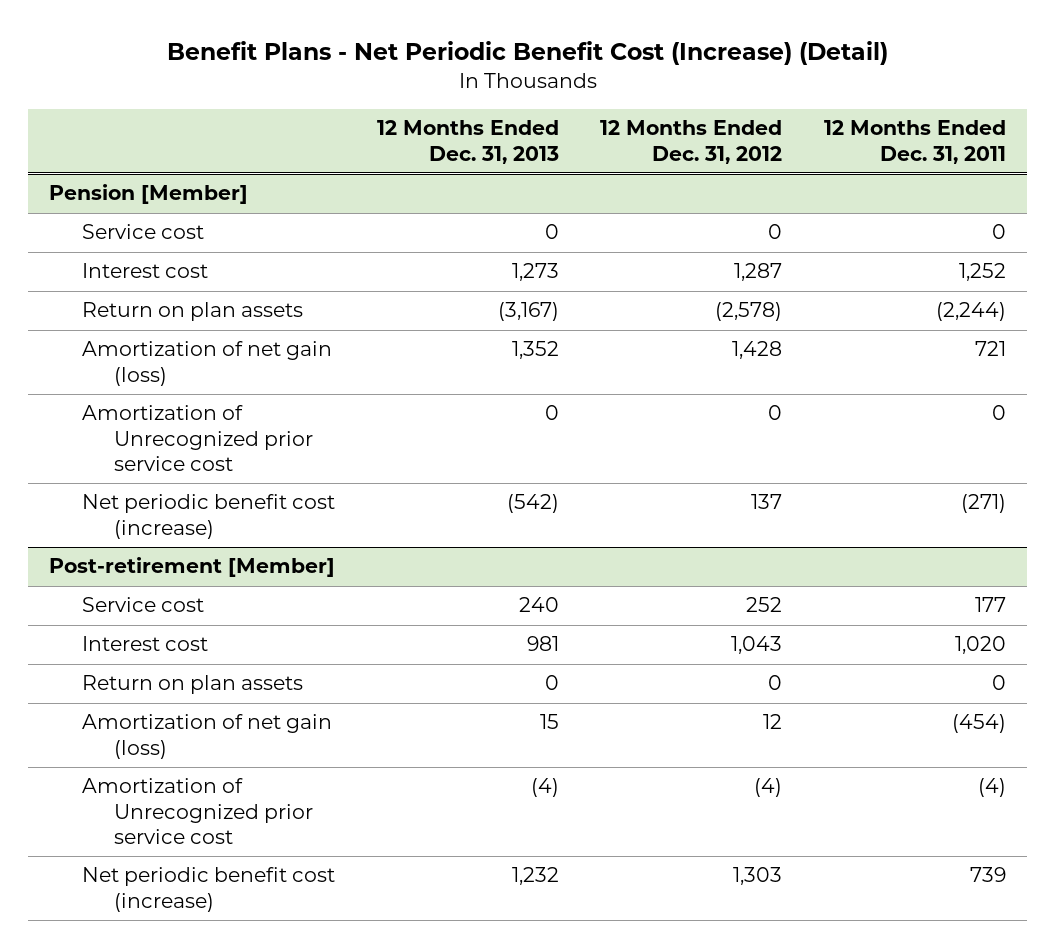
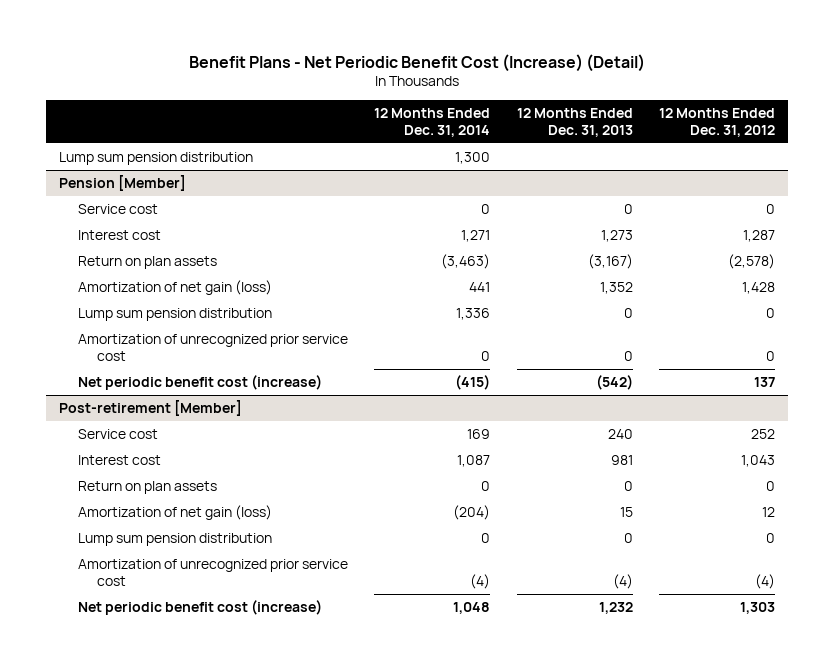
[823,120,1006,164] 12 Months Ended Dec. 31, 2011 -> none
none -> [374,108,491,137] 12 Months Ended Dec. 31, 2014
none -> [59,152,254,166] Lump sum pension distribution
none -> [78,308,273,322] Lump sum pension distribution
[81,405,314,472] Amortization of Unrecognized prior service cost -> [78,334,349,361] Amortization of unrecognized prior service cost
none -> [78,533,273,547] Lump sum pension distribution
[81,778,314,845] Amortization of Unrecognized prior service cost -> [78,559,349,586] Amortization of unrecognized prior service cost

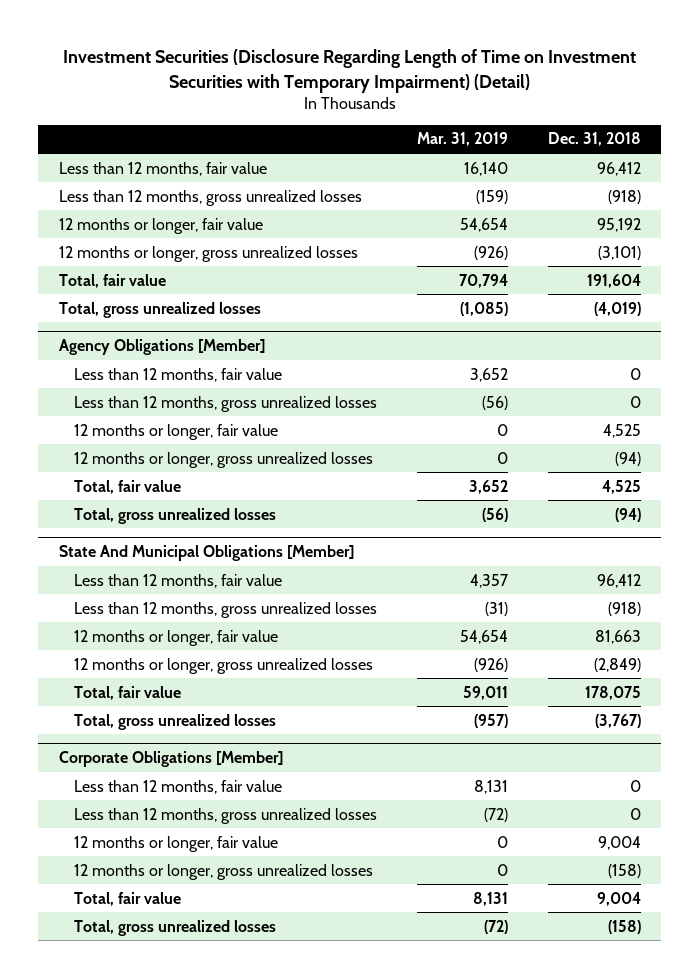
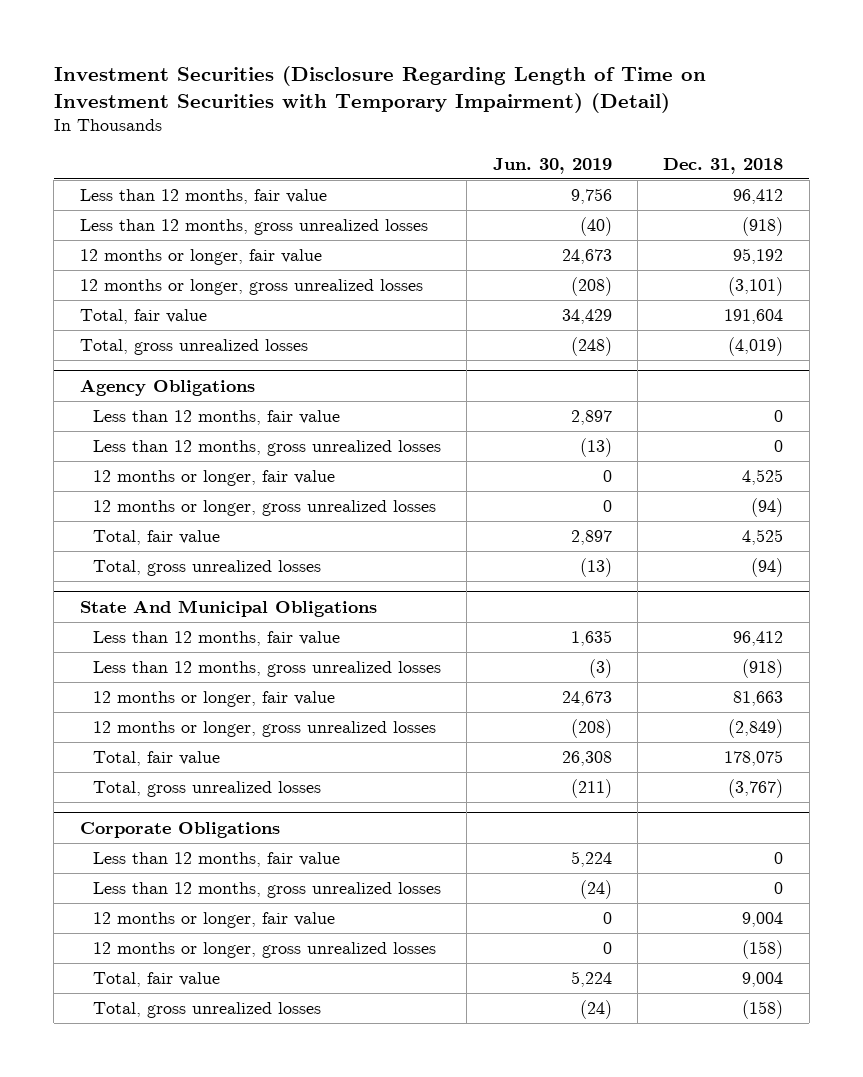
[417,132,509,147] Mar. 31, 2019 -> none
none -> [492,157,612,174] Jun. 30, 2019
[58,339,265,356] Agency Obligations [Member] -> [79,378,255,396] Agency Obligations
[58,545,354,562] State And Municipal Obligations [Member] -> [79,599,377,617] State And Municipal Obligations
[58,751,283,768] Corporate Obligations [Member] -> [79,821,280,838] Corporate Obligations

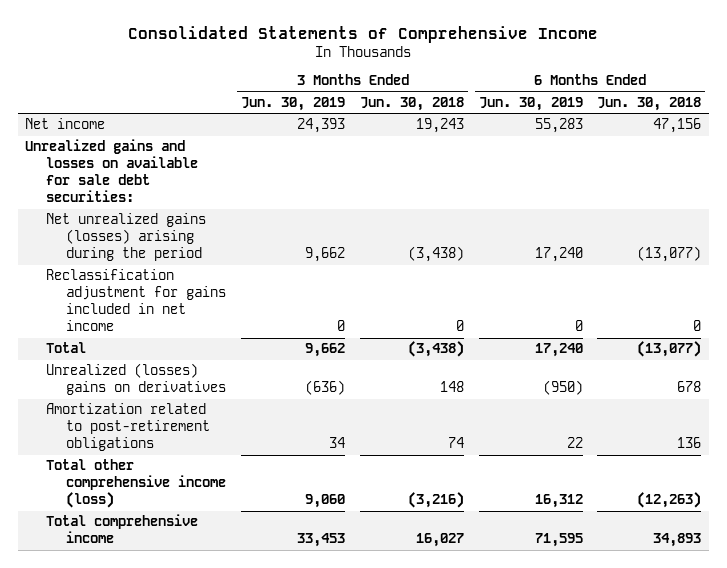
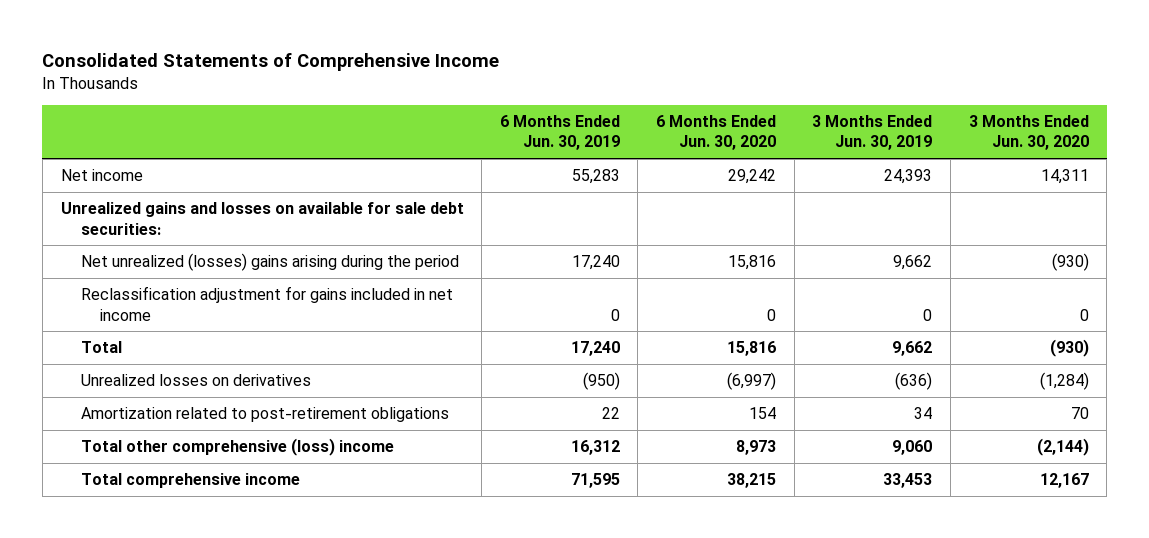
[359,96,464,111] Jun. 30, 2018 -> none
[597,96,702,111] Jun. 30, 2018 -> none
none -> [656,114,777,151] 6 Months Ended Jun. 30, 2020
none -> [968,114,1089,151] 3 Months Ended Jun. 30, 2020
[45,213,206,262] Net unrealized gains (losses) arising during the period -> [80,253,459,272] Net unrealized (losses) gains arising during the period
[45,363,227,396] Unrealized (losses) gains on derivatives -> [80,374,311,387] Unrealized losses on derivatives
[45,459,227,509] Total other comprehensive income (loss) -> [80,438,394,457] Total other comprehensive (loss) income

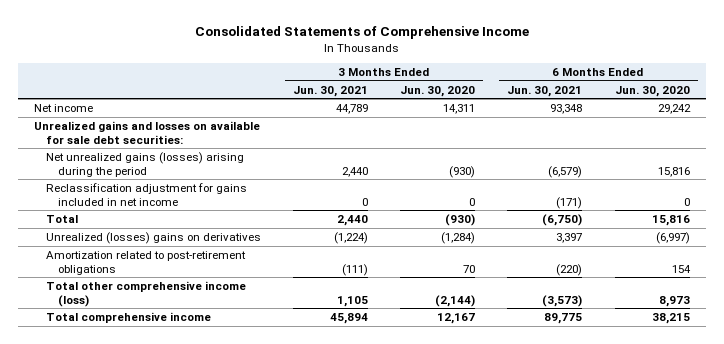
[499,114,620,151] 6 Months Ended Jun. 30, 2019 -> none
[812,114,933,151] 3 Months Ended Jun. 30, 2019 -> none
none -> [293,85,369,97] Jun. 30, 2021
none -> [507,85,583,97] Jun. 30, 2021
[80,253,459,272] Net unrealized (losses) gains arising during the period -> [45,151,244,177] Net unrealized gains (losses) arising during the period
[80,374,311,387] Unrealized losses on derivatives -> [45,231,261,244] Unrealized (losses) gains on derivatives
[80,438,394,457] Total other comprehensive (loss) income -> [45,280,246,307] Total other comprehensive income (loss)

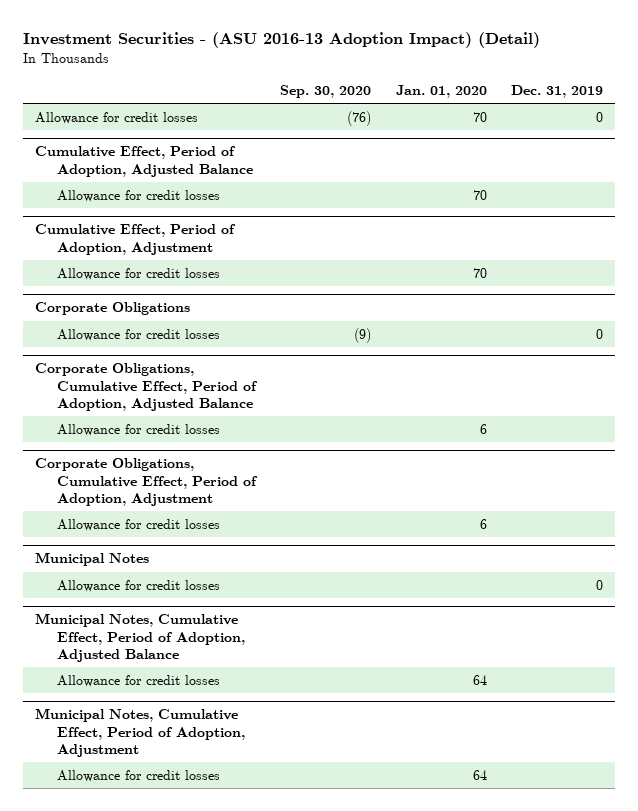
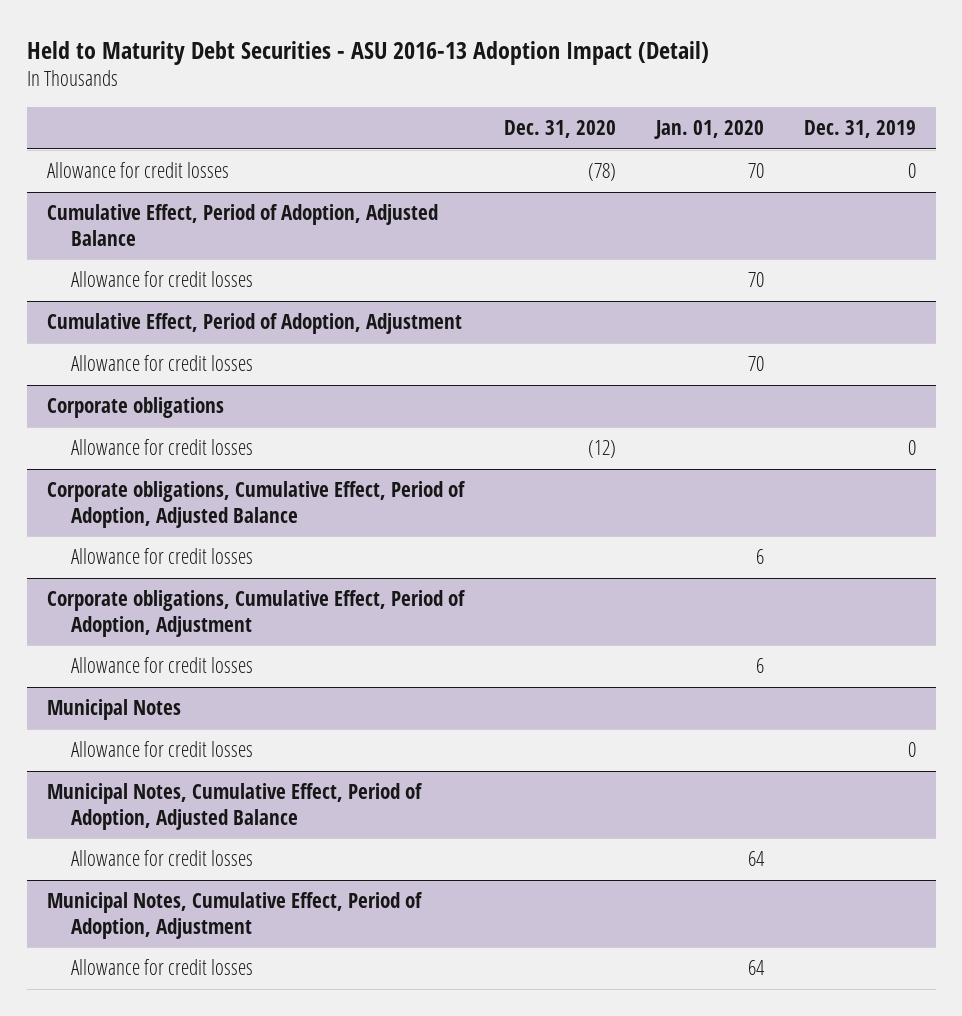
[22,32,540,49] Investment Securities - (ASU 2016-13 Adoption Impact) (Detail) -> [26,40,709,65] Held to Maturity Debt Securities - ASU 2016-13 Adoption Impact (Detail)
[280,85,372,99] Sep. 30, 2020 -> none
none -> [503,120,616,139] Dec. 31, 2020
[34,302,190,316] Corporate Obligations -> [46,397,224,419] Corporate obligations
[34,363,258,412] Corporate Obligations, Cumulative Effect, Period of Adoption, Adjusted Balance -> [46,481,466,528] Corporate obligations, Cumulative Effect, Period of Adoption, Adjusted Balance
[34,458,258,507] Corporate Obligations, Cumulative Effect, Period of Adoption, Adjustment -> [46,590,466,637] Corporate obligations, Cumulative Effect, Period of Adoption, Adjustment

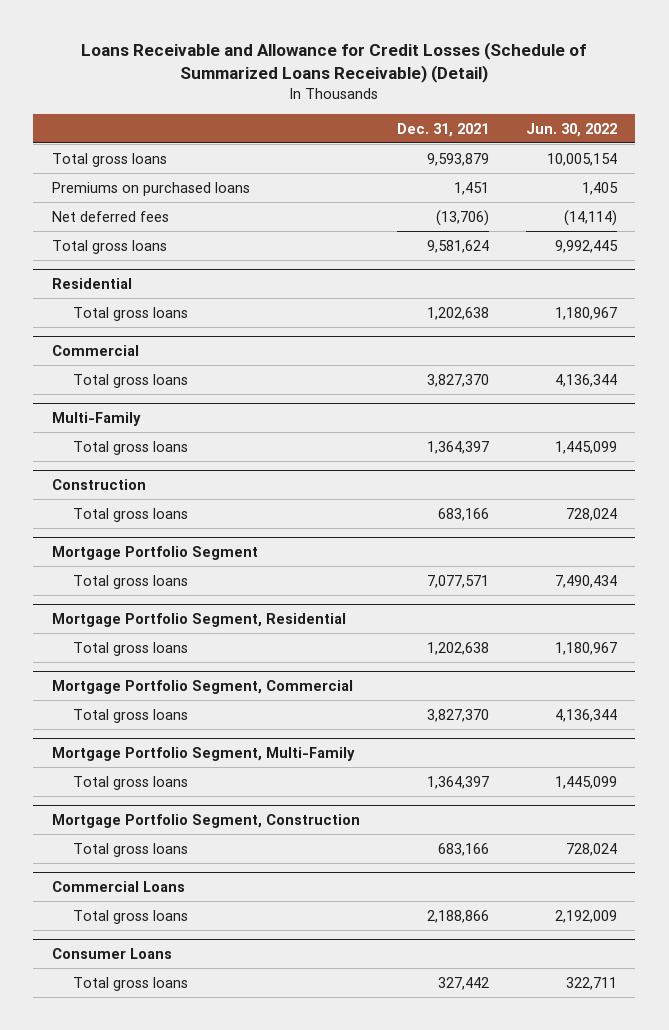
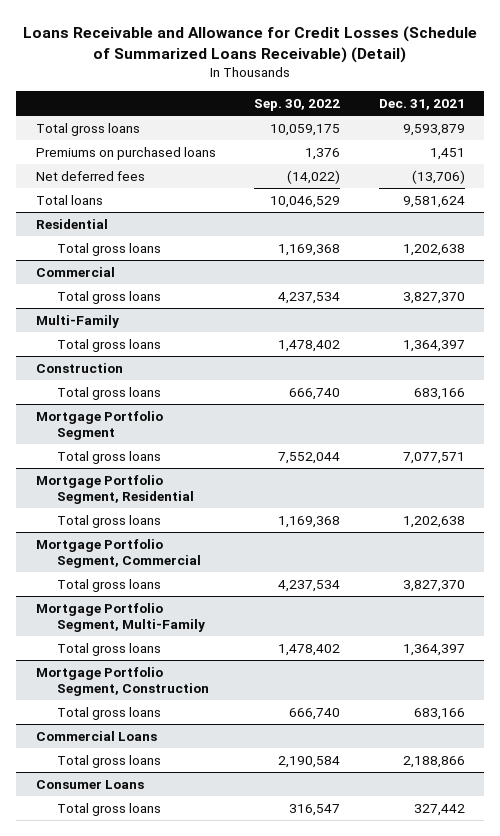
[525,122,617,137] Jun. 30, 2022 -> none
none -> [254,98,341,111] Sep. 30, 2022
[51,239,167,254] Total gross loans -> [35,194,103,205] Total loans

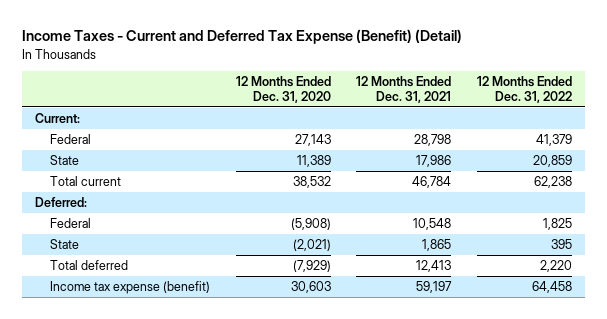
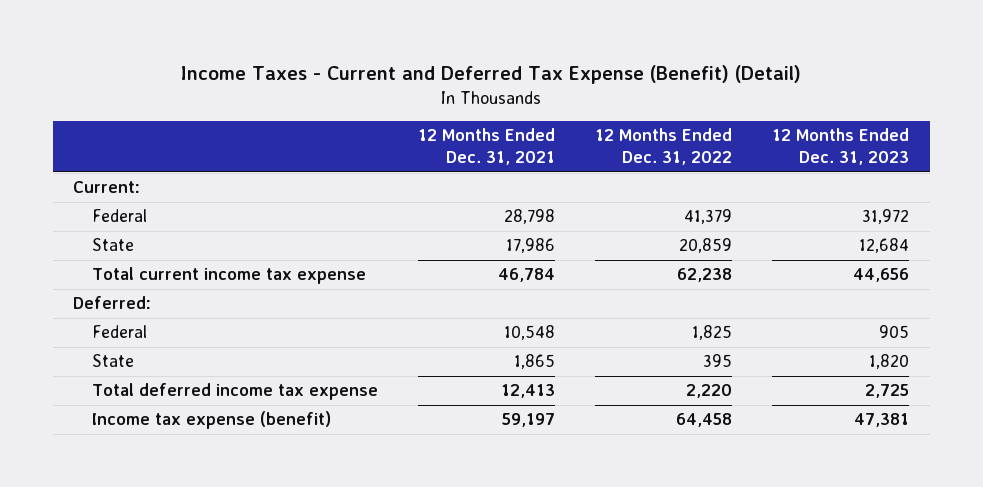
[235,76,331,104] 12 Months Ended Dec. 31, 2020 -> none
none -> [772,128,910,166] 12 Months Ended Dec. 31, 2023
[49,176,121,187] Total current -> [91,267,366,285] Total current income tax expense
[49,260,128,271] Total deferred -> [91,383,378,401] Total deferred income tax expense

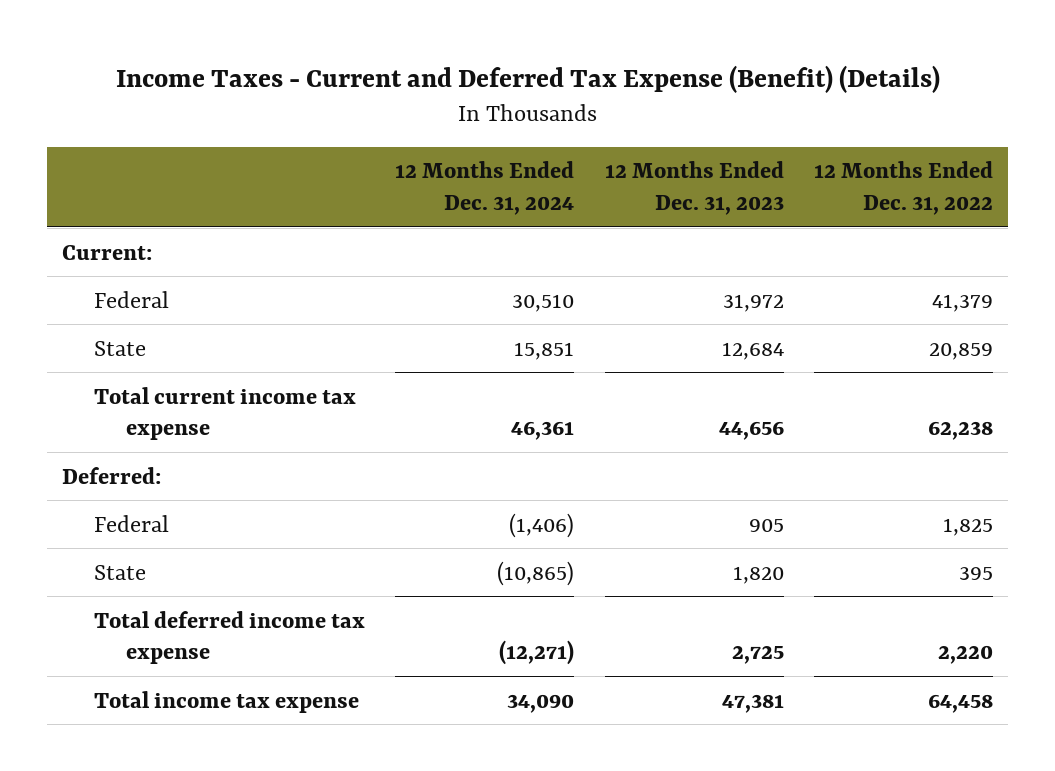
[181,65,802,85] Income Taxes - Current and Deferred Tax Expense (Benefit) (Detail) -> [115,64,940,93] Income Taxes - Current and Deferred Tax Expense (Benefit) (Details)
[417,128,555,166] 12 Months Ended Dec. 31, 2021 -> none
none -> [395,161,575,215] 12 Months Ended Dec. 31, 2024
[91,411,331,430] Income tax expense (benefit) -> [94,690,360,713] Total income tax expense

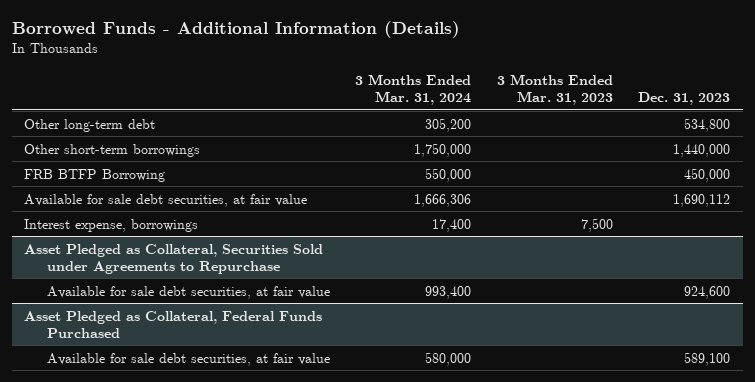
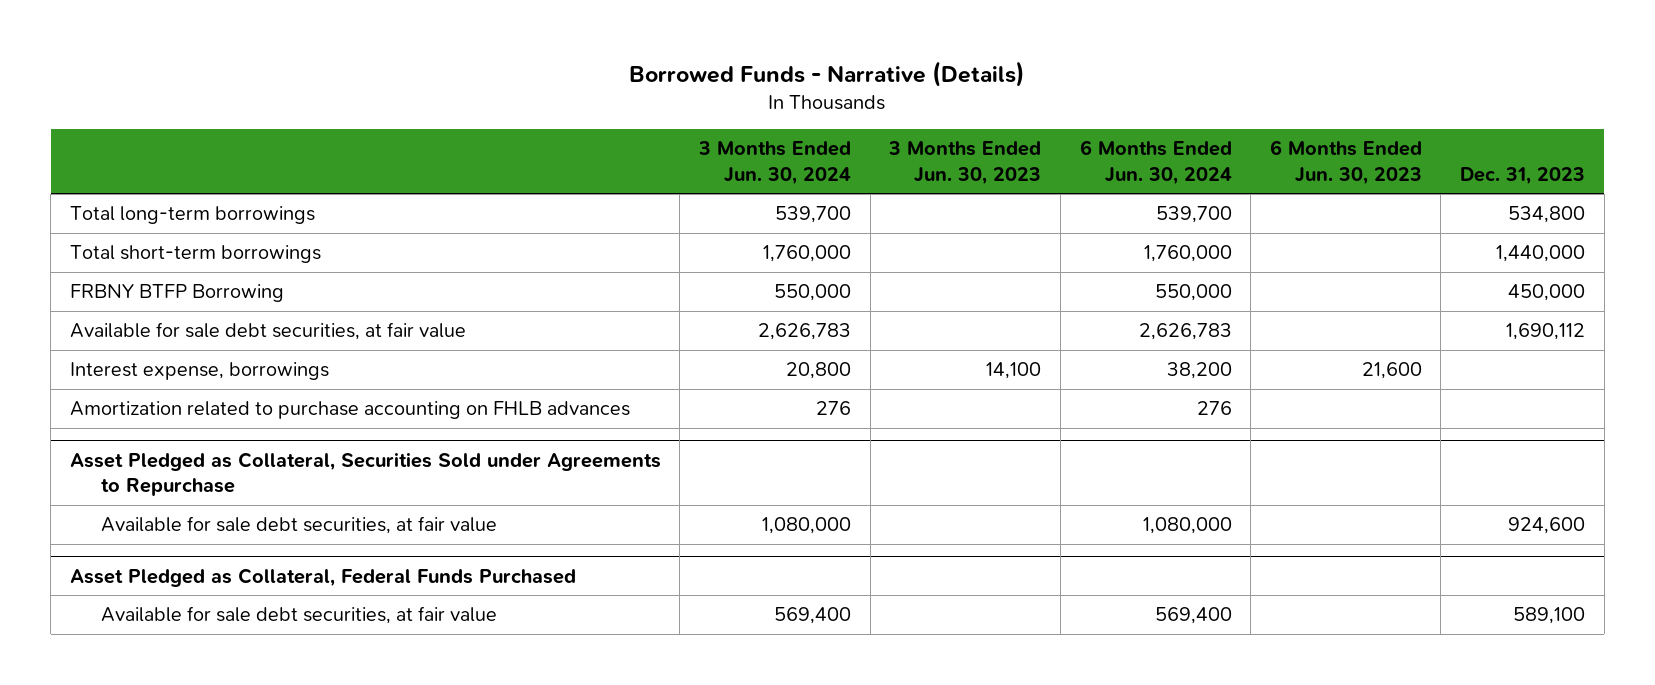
[11,20,460,38] Borrowed Funds - Additional Information (Details) -> [629,60,1026,87] Borrowed Funds - Narrative (Details)
[355,73,472,105] 3 Months Ended Mar. 31, 2024 -> none
[496,73,613,105] 3 Months Ended Mar. 31, 2023 -> none
none -> [698,141,852,185] 3 Months Ended Jun. 30, 2024
none -> [888,141,1042,185] 3 Months Ended Jun. 30, 2023
none -> [1079,140,1232,185] 6 Months Ended Jun. 30, 2024
none -> [1269,140,1422,185] 6 Months Ended Jun. 30, 2023
[24,118,156,132] Other long-term debt -> [69,206,315,225] Total long-term borrowings
[24,143,201,157] Other short-term borrowings -> [69,245,321,264] Total short-term borrowings
[24,168,166,182] FRB BTFP Borrowing -> [69,284,284,303] FRBNY BTFP Borrowing
none -> [69,401,630,420] Amortization related to purchase accounting on FHLB advances

